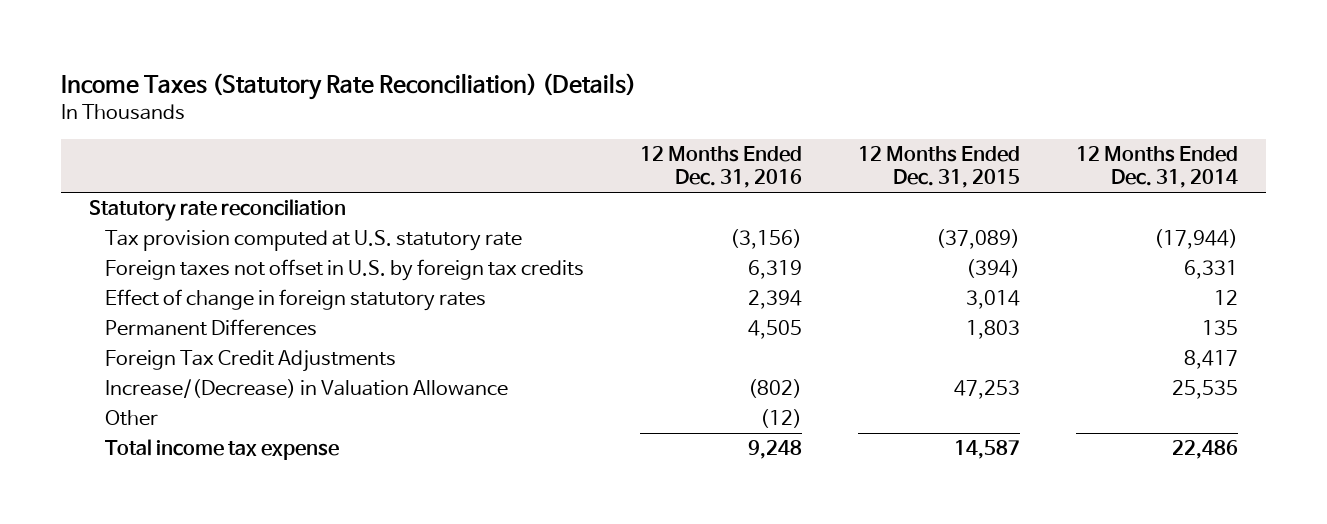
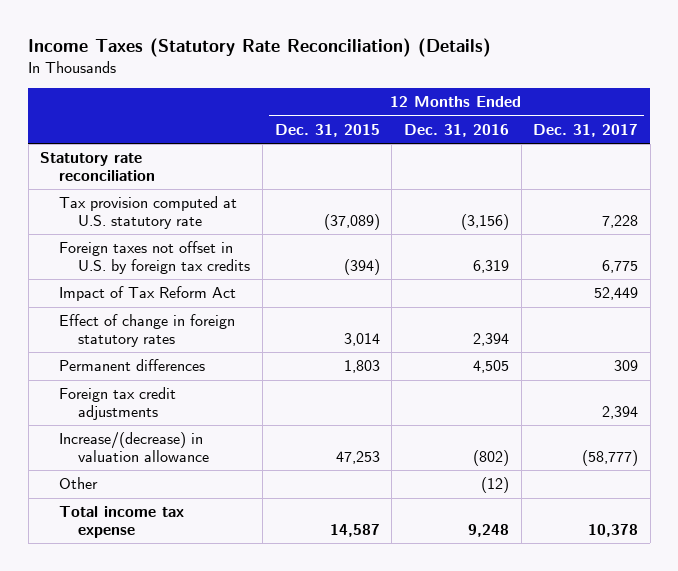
[1076,145,1239,189] 12 Months Ended Dec. 31, 2014 -> none
none -> [533,123,639,137] Dec. 31, 2017
none -> [59,286,237,302] Impact of Tax Reform Act
[105,319,318,337] Permanent Differences -> [59,359,206,372] Permanent differences
[105,350,397,373] Foreign Tax Credit Adjustments -> [59,387,177,420] Foreign tax credit adjustments
[105,379,509,399] Increase/(Decrease) in Valuation Allowance -> [59,432,210,462] Increase/(decrease) in valuation allowance

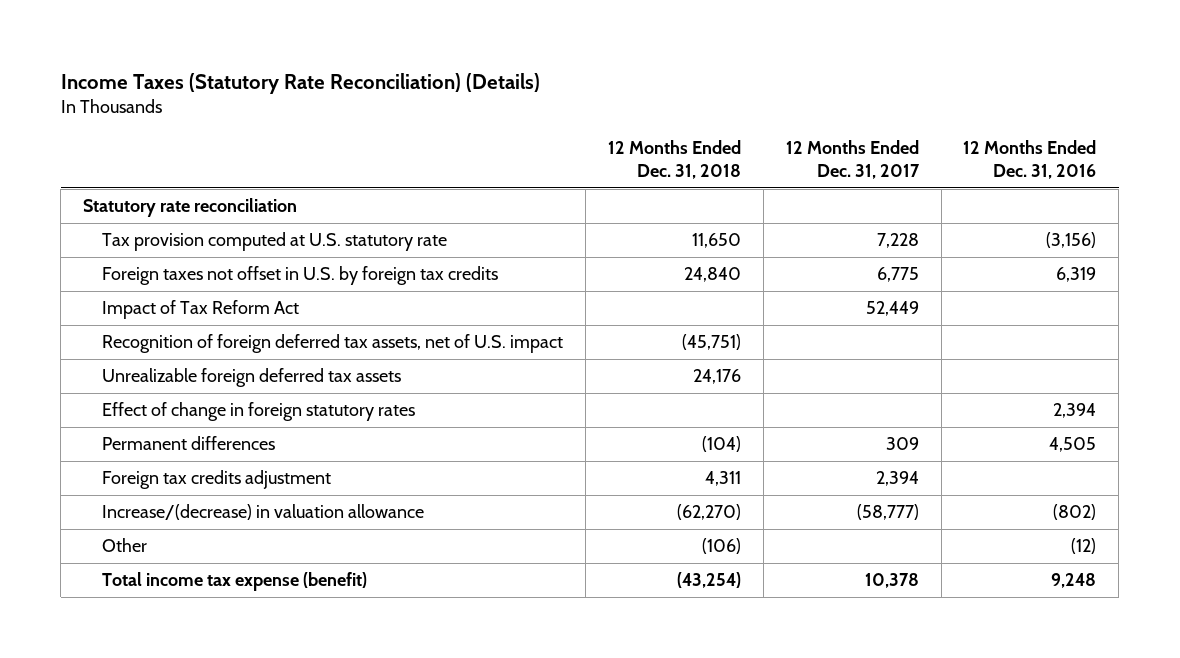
[274,123,380,137] Dec. 31, 2015 -> none
none -> [607,140,741,180] 12 Months Ended Dec. 31, 2018
none -> [102,334,564,354] Recognition of foreign deferred tax assets, net of U.S. impact
none -> [102,368,402,388] Unrealizable foreign deferred tax assets
[59,387,177,420] Foreign tax credit adjustments -> [102,470,332,490] Foreign tax credits adjustment
[59,506,185,538] Total income tax expense -> [102,572,368,592] Total income tax expense (benefit)

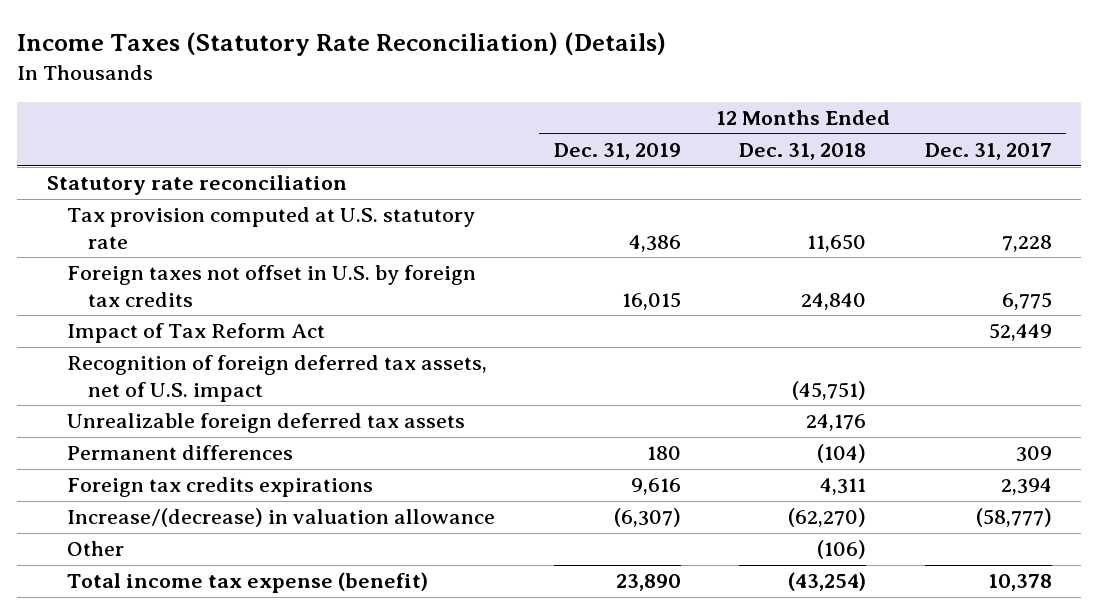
[963,140,1097,180] 12 Months Ended Dec. 31, 2016 -> none
none -> [553,143,681,161] Dec. 31, 2019
[102,402,416,422] Effect of change in foreign statutory rates -> none
[102,470,332,490] Foreign tax credits adjustment -> [67,477,374,498] Foreign tax credits expirations

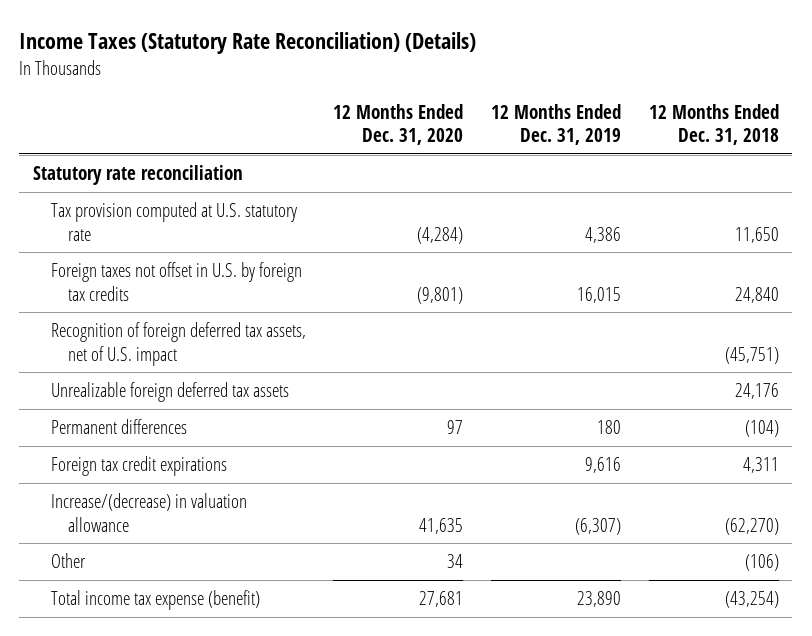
[924,143,1052,161] Dec. 31, 2017 -> none
none -> [333,103,464,146] 12 Months Ended Dec. 31, 2020
[67,323,326,344] Impact of Tax Reform Act -> none
[67,477,374,498] Foreign tax credits expirations -> [50,456,227,477] Foreign tax credit expirations

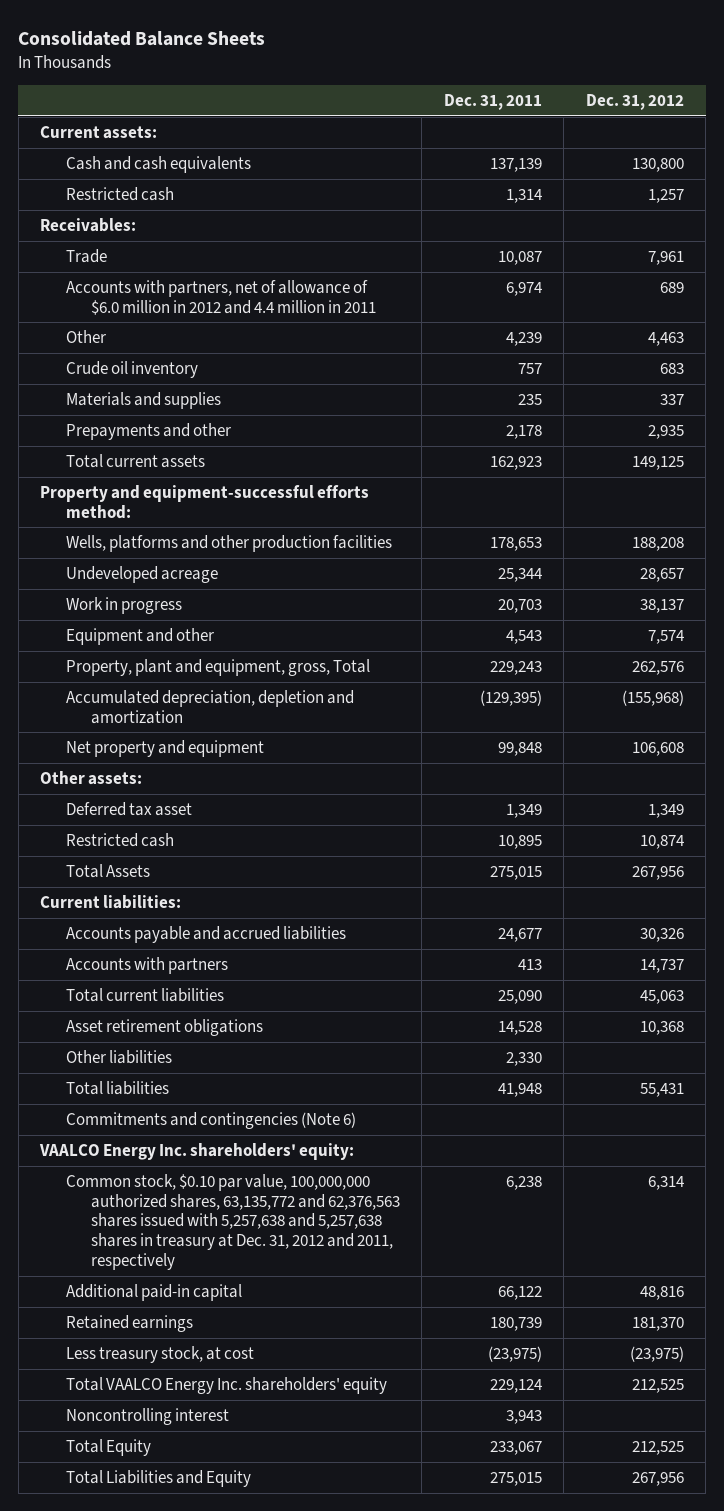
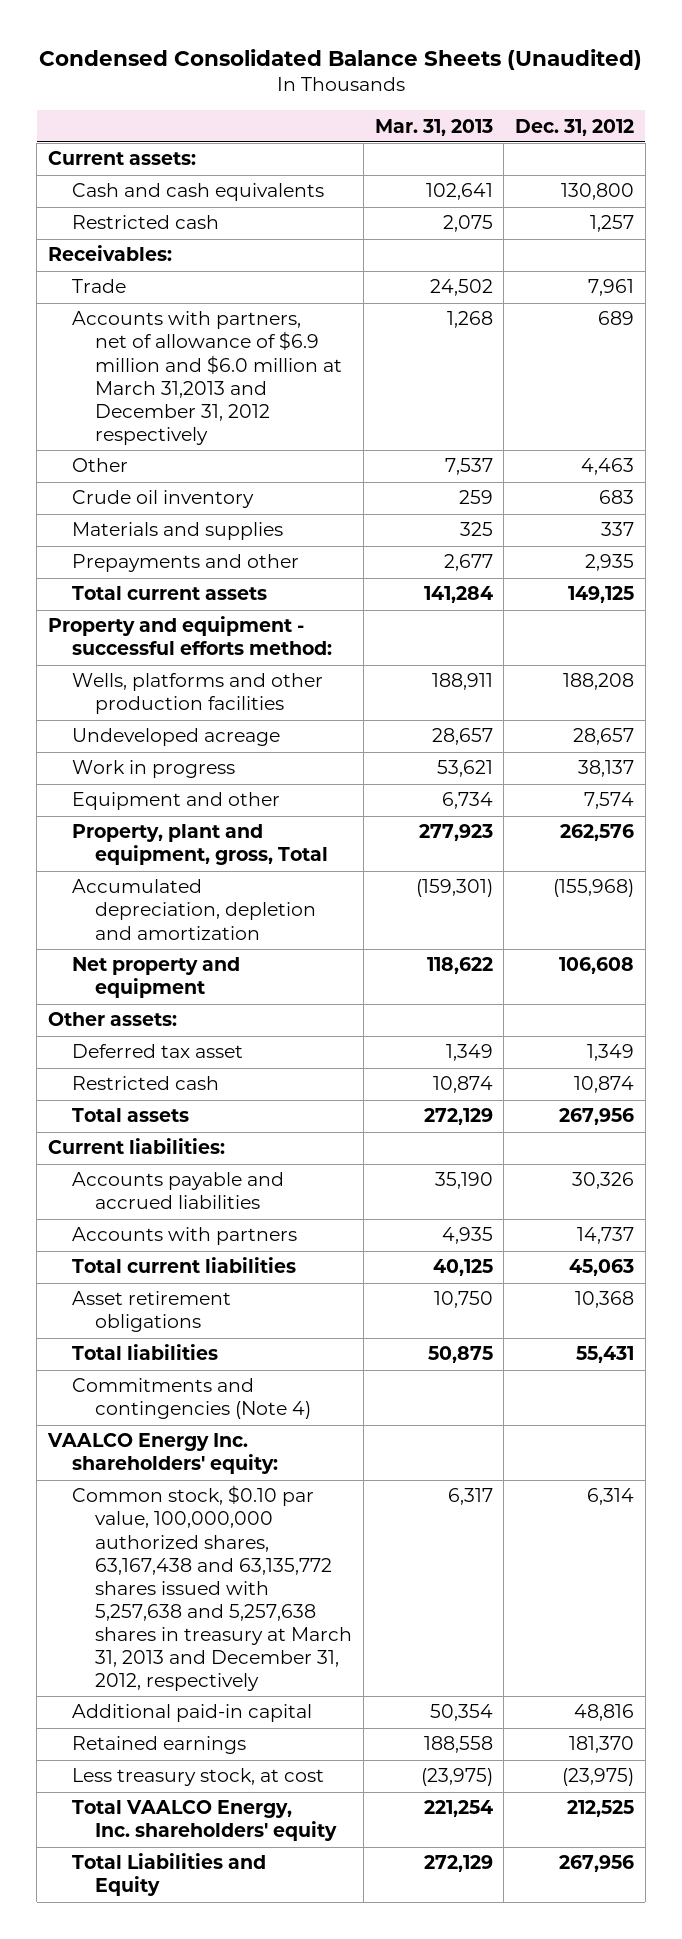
[18,30,266,46] Consolidated Balance Sheets -> [39,49,643,71] Condensed Consolidated Balance Sheets (Unaudited)
[443,94,542,111] Dec. 31, 2011 -> none
none -> [374,118,493,136] Mar. 31, 2013
[65,280,376,315] Accounts with partners, net of allowance of $6.0 million in 2012 and 4.4 million in 2011 -> [71,311,343,445] Accounts with partners, net of allowance of $6.9 million and $6.0 million at March 31,2013 and December 31, 2012 respectively
[40,485,370,519] Property and equipment-successful efforts method: -> [48,616,332,656] Property and equipment - successful efforts method:
[65,864,150,879] Total Assets -> [71,1108,189,1123] Total assets
[65,1050,172,1065] Other liabilities -> none
[65,1112,356,1130] Commitments and contingencies (Note 6) -> [71,1378,312,1420] Commitments and contingencies (Note 4)
[65,1174,400,1270] Common stock, $0.10 par value, 100,000,000 authorized shares, 63,135,772 and 62,376,563 shares issued with 5,257,638 and 5,257,638 shares in treasury at Dec. 31, 2012 and 2011, respectively -> [71,1485,353,1691] Common stock, $0.10 par value, 100,000,000 authorized shares, 63,167,438 and 63,135,772 shares issued with 5,257,638 and 5,257,638 shares in treasury at March 31, 2013 and December 31, 2012, respectively
[65,1408,229,1426] Noncontrolling interest -> none
[65,1439,151,1457] Total Equity -> none
[65,1377,387,1395] Total VAALCO Energy Inc. shareholders' equity -> [71,1800,338,1842] Total VAALCO Energy, Inc. shareholders' equity

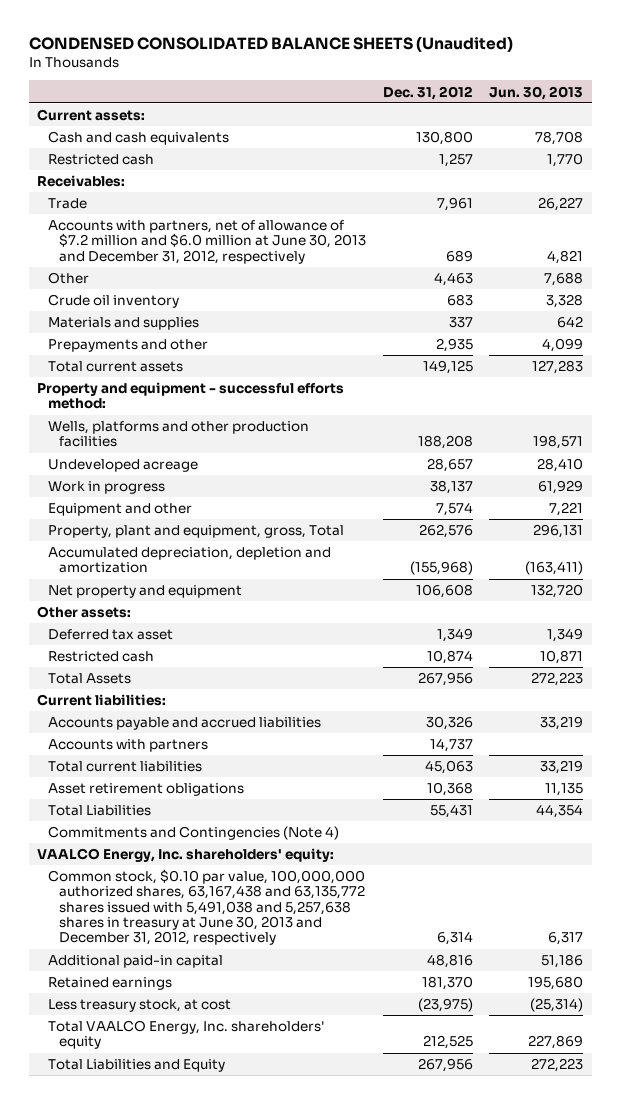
[39,49,643,71] Condensed Consolidated Balance Sheets (Unaudited) -> [28,36,513,53] CONDENSED CONSOLIDATED BALANCE SHEETS (Unaudited)
[374,118,493,136] Mar. 31, 2013 -> none
none -> [489,85,584,100] Jun. 30, 2013
[71,311,343,445] Accounts with partners, net of allowance of $6.9 million and $6.0 million at March 31,2013 and December 31, 2012 respectively -> [48,220,367,264] Accounts with partners, net of allowance of $7.2 million and $6.0 million at June 30, 2013 and December 31, 2012, respectively
[71,1108,189,1123] Total assets -> [48,673,132,685] Total Assets
[71,1344,218,1361] Total liabilities -> [48,805,152,817] Total Liabilities
[71,1378,312,1420] Commitments and contingencies (Note 4) -> [48,826,340,841] Commitments and Contingencies (Note 4)
[47,1433,278,1475] VAALCO Energy Inc. shareholders' equity: -> [36,848,334,863] VAALCO Energy, Inc. shareholders' equity:
[71,1485,353,1691] Common stock, $0.10 par value, 100,000,000 authorized shares, 63,167,438 and 63,135,772 shares issued with 5,257,638 and 5,257,638 shares in treasury at March 31, 2013 and December 31, 2012, respectively -> [48,869,366,946] Common stock, $0.10 par value, 100,000,000 authorized shares, 63,167,438 and 63,135,772 shares issued with 5,491,038 and 5,257,638 shares in treasury at June 30, 2013 and December 31, 2012, respectively

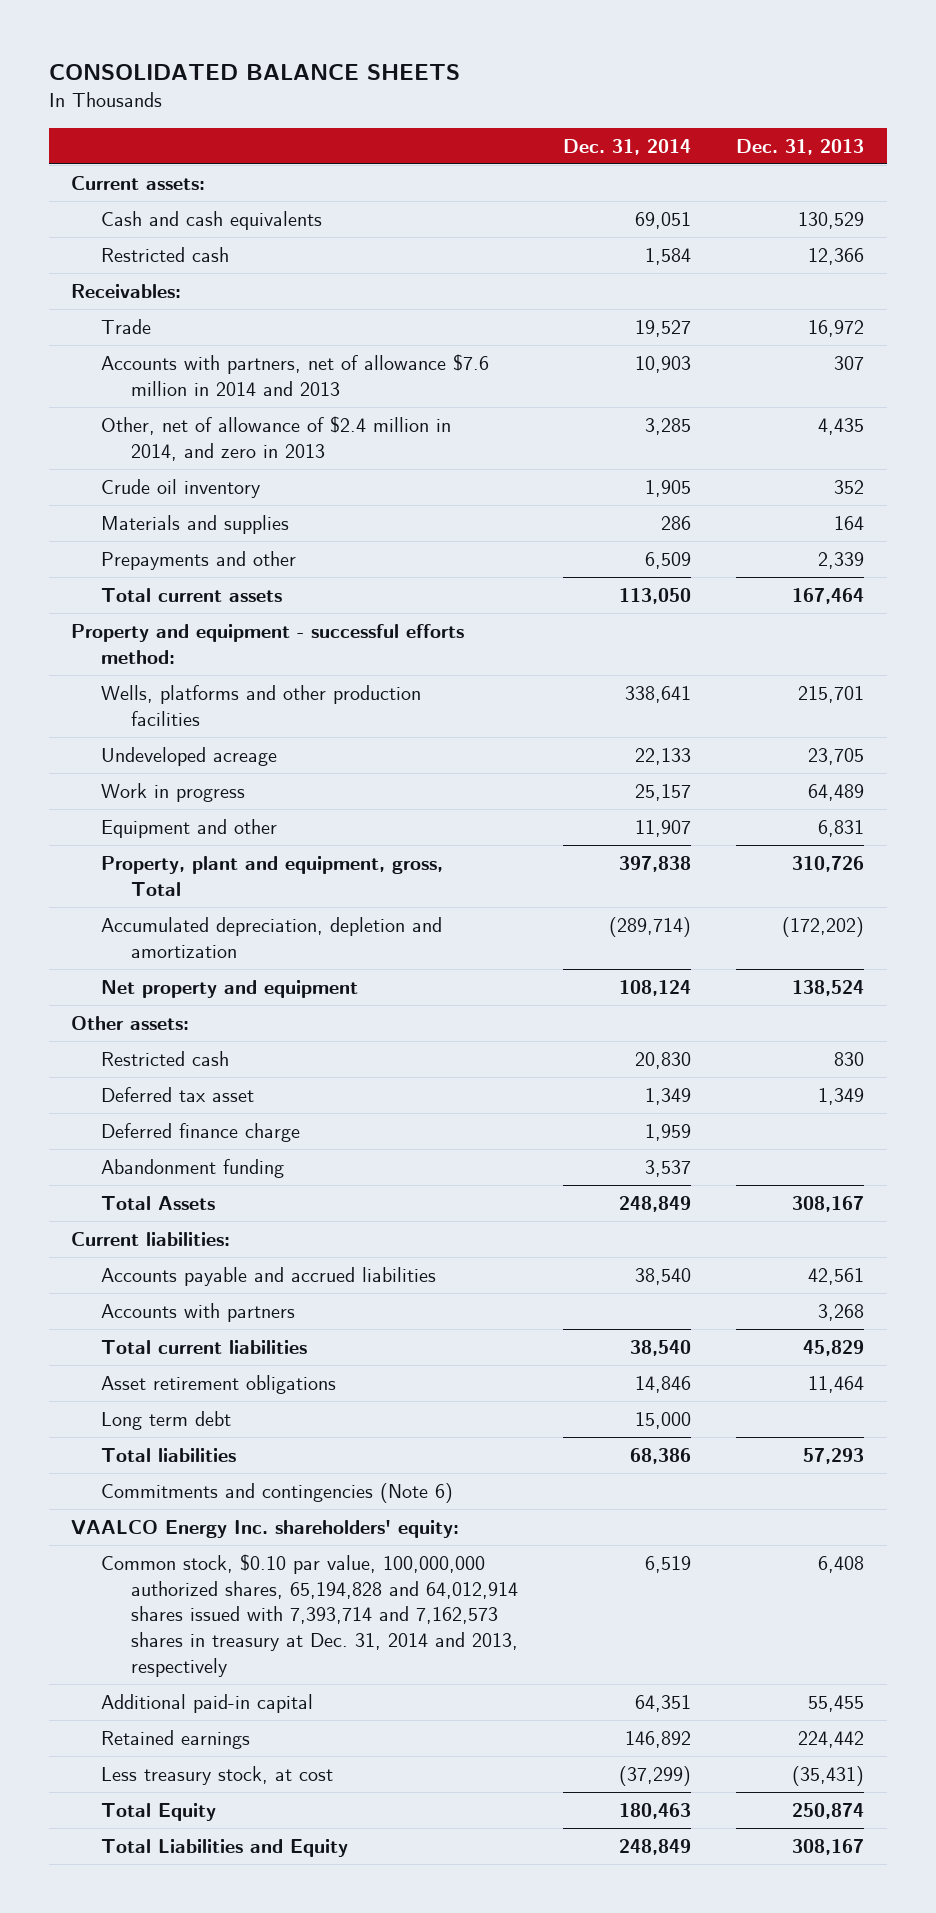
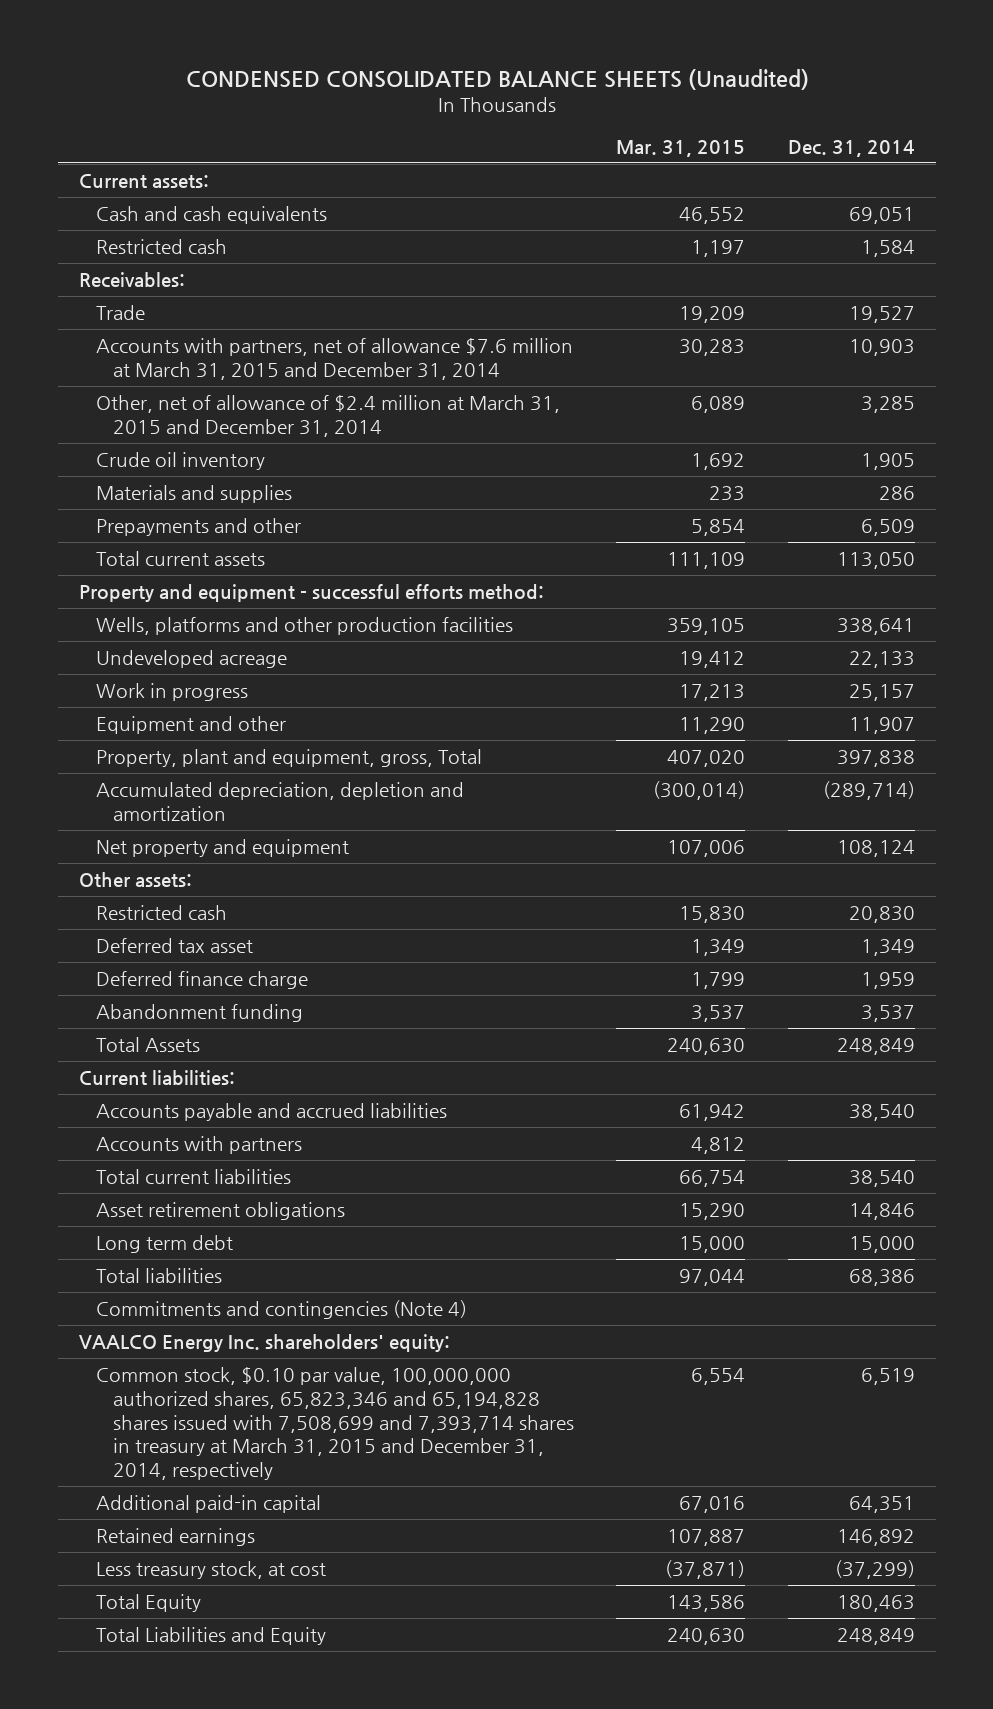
[48,64,460,81] CONSOLIDATED BALANCE SHEETS -> [185,69,809,91] CONDENSED CONSOLIDATED BALANCE SHEETS (Unaudited)
[736,138,865,155] Dec. 31, 2013 -> none
none -> [616,139,746,157] Mar. 31, 2015
[101,354,490,396] Accounts with partners, net of allowance $7.6 million in 2014 and 2013 -> [95,337,573,380] Accounts with partners, net of allowance $7.6 million at March 31, 2015 and December 31, 2014
[101,416,452,461] Other, net of allowance of $2.4 million in 2014, and zero in 2013 -> [95,394,560,437] Other, net of allowance of $2.4 million at March 31, 2015 and December 31, 2014
[101,1483,454,1504] Commitments and contingencies (Note 6) -> [95,1299,467,1319] Commitments and contingencies (Note 4)
[101,1554,519,1677] Common stock, $0.10 par value, 100,000,000 authorized shares, 65,194,828 and 64,012,914 shares issued with 7,393,714 and 7,162,573 shares in treasury at Dec. 31, 2014 and 2013, respectively -> [95,1366,574,1481] Common stock, $0.10 par value, 100,000,000 authorized shares, 65,823,346 and 65,194,828 shares issued with 7,508,699 and 7,393,714 shares in treasury at March 31, 2015 and December 31, 2014, respectively

